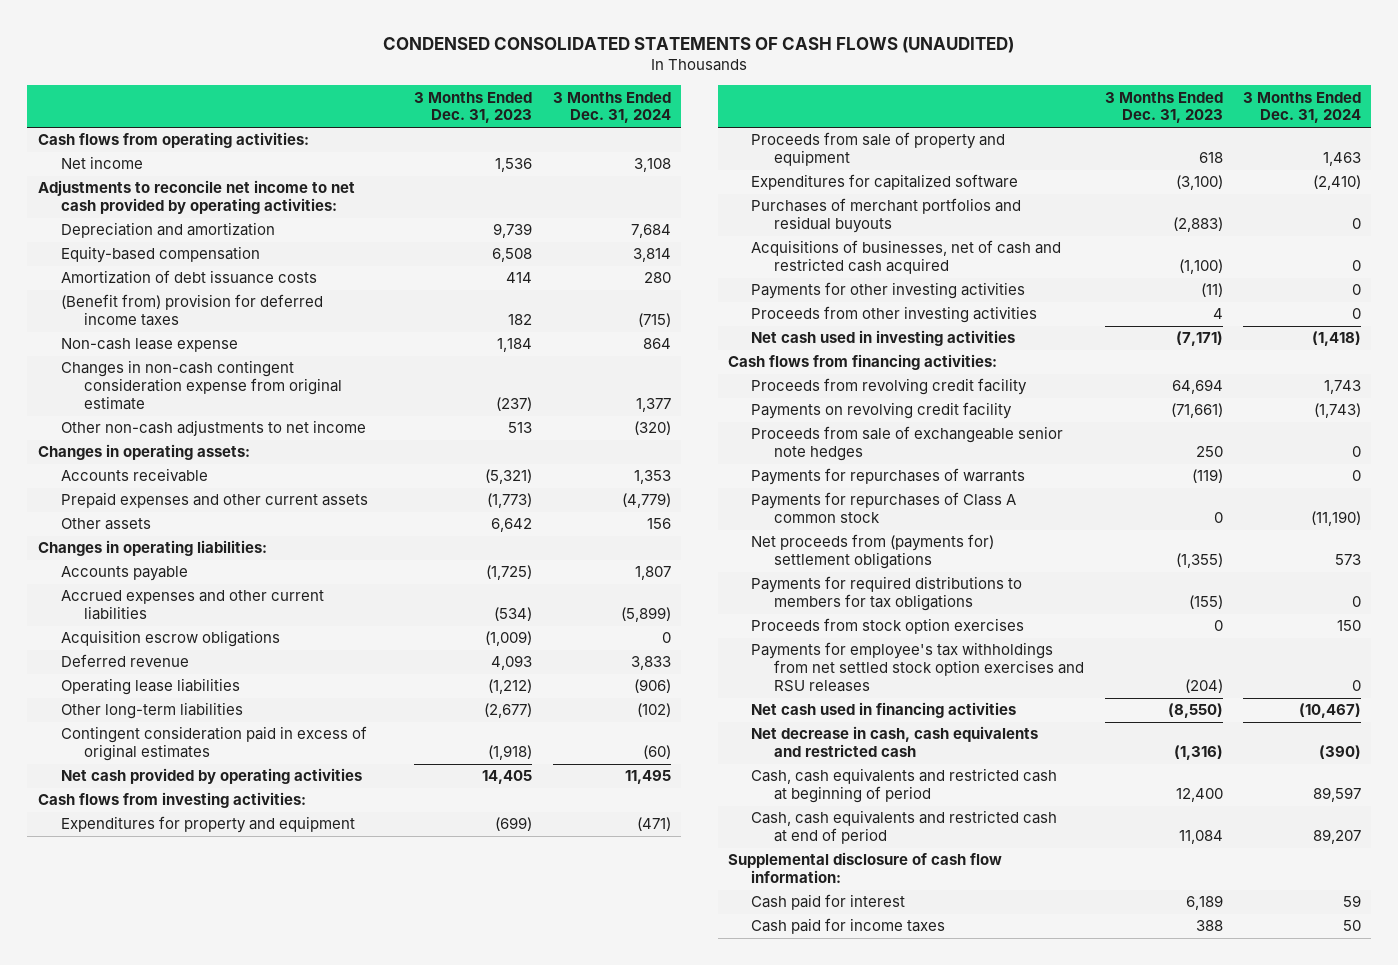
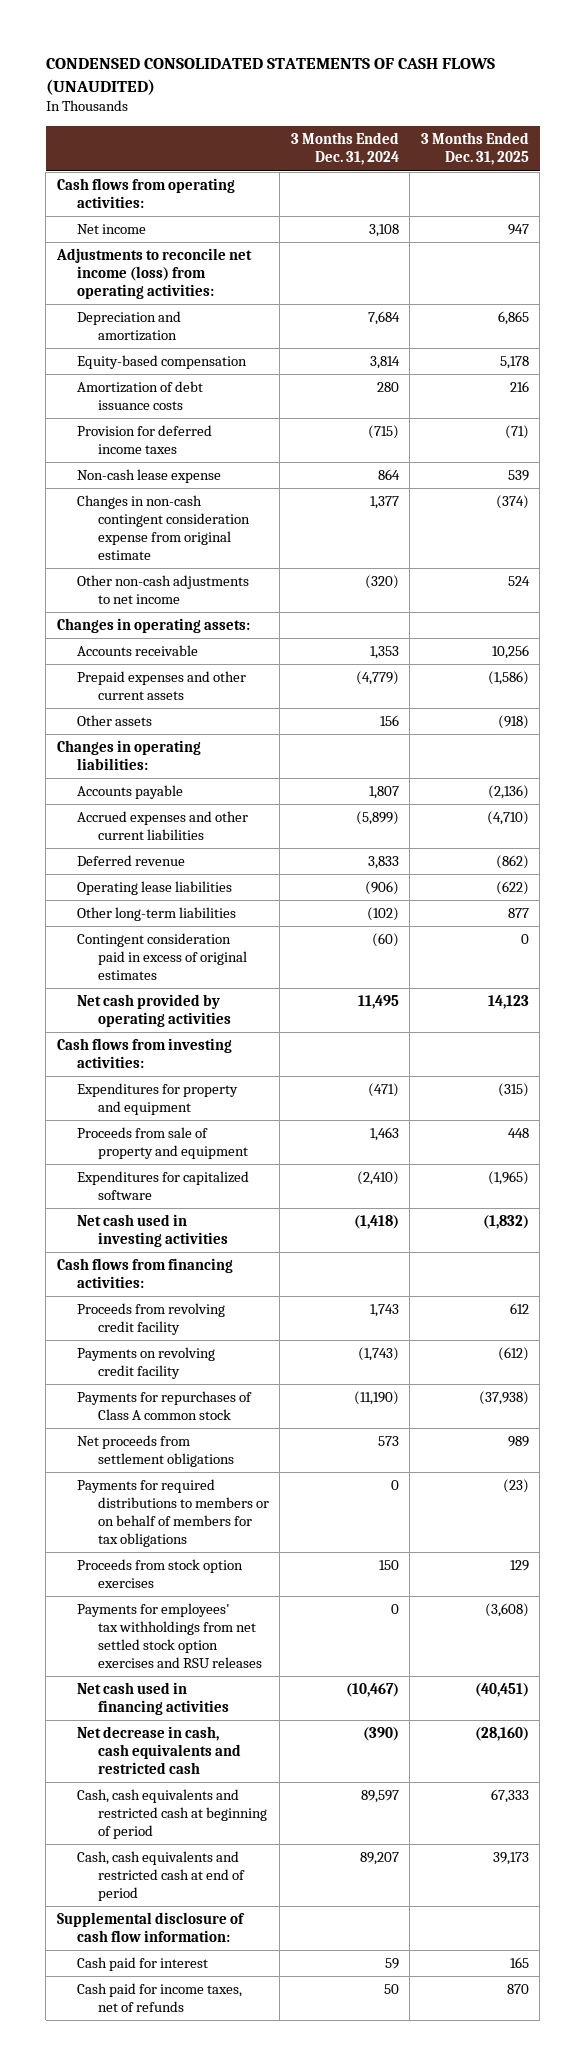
[414,91,533,124] 3 Months Ended Dec. 31, 2023 -> none
none -> [420,132,529,166] 3 Months Ended Dec. 31, 2025
[37,180,355,215] Adjustments to reconcile net income to net cash provided by operating activities: -> [55,248,252,300] Adjustments to reconcile net income (loss) from operating activities:
[60,294,323,327] (Benefit from) provision for deferred income taxes -> [77,425,213,455] Provision for deferred income taxes
[60,630,280,648] Acquisition escrow obligations -> none
[751,198,1022,234] Purchases of merchant portfolios and residual buyouts -> none
[751,240,1062,275] Acquisitions of businesses, net of cash and restricted cash acquired -> none
[751,282,1026,300] Payments for other investing activities -> none
[751,306,1038,324] Proceeds from other investing activities -> none
[751,426,1064,462] Proceeds from sale of exchangeable senior note hedges -> none
[751,468,1026,486] Payments for repurchases of warrants -> none
[751,534,995,570] Net proceeds from (payments for) settlement obligations -> [77,1435,234,1468] Net proceeds from settlement obligations
[751,576,1023,612] Payments for required distributions to members for tax obligations -> [77,1479,269,1548] Payments for required distributions to members or on behalf of members for tax obligations
[751,642,1085,693] Payments for employee's tax withholdings from net settled stock option exercises and RSU releases -> [77,1603,262,1669] Payments for employees' tax withholdings from net settled stock option exercises and RSU releases
[751,918,946,935] Cash paid for income taxes -> [77,1983,243,2013] Cash paid for income taxes, net of refunds

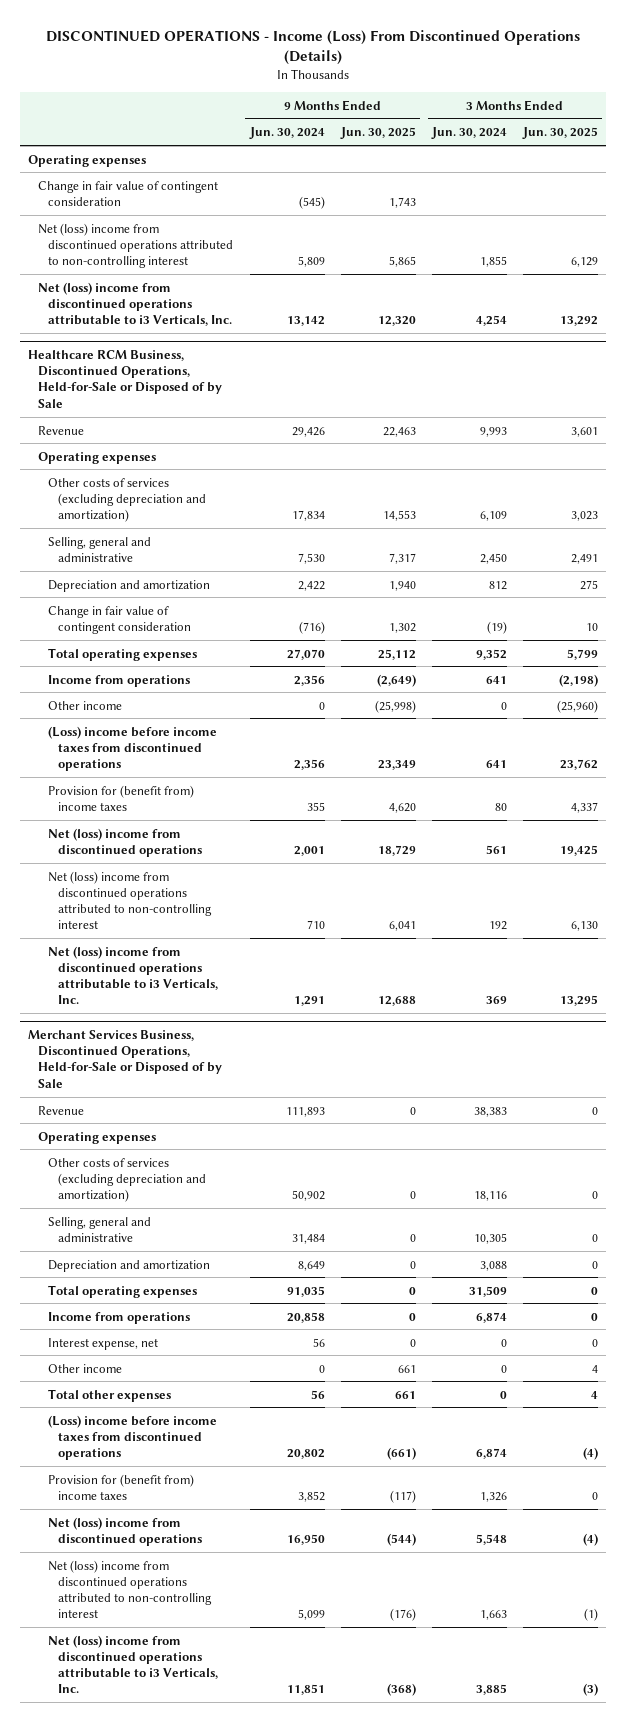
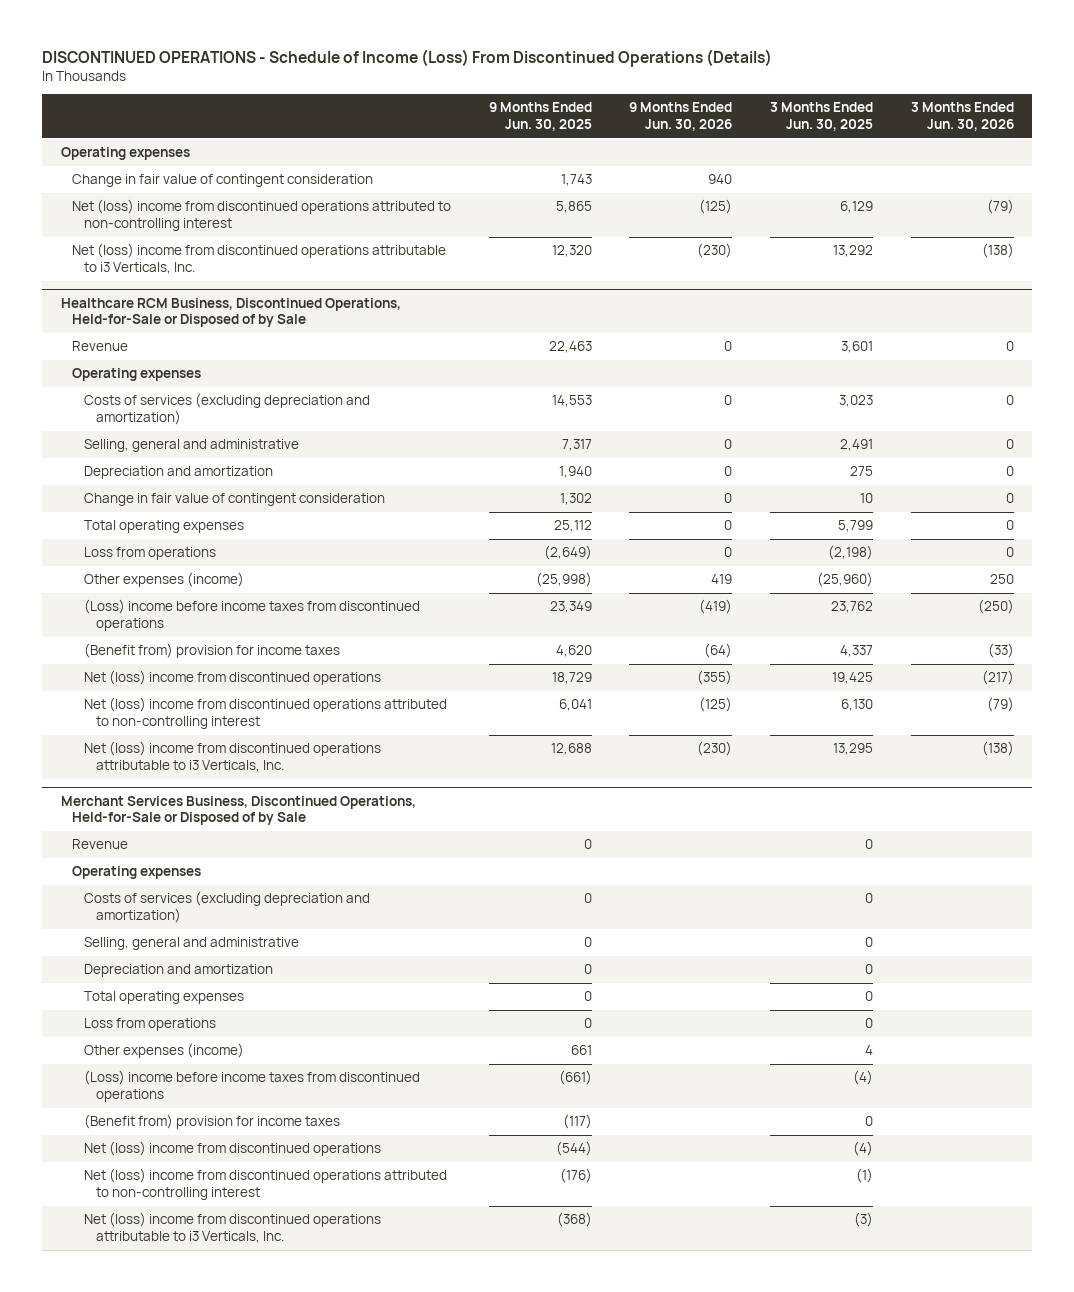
[46,29,581,66] DISCONTINUED OPERATIONS - Income (Loss) From Discontinued Operations (Details) -> [41,48,772,67] DISCONTINUED OPERATIONS - Schedule of Income (Loss) From Discontinued Operations (Details)
[248,127,325,140] Jun. 30, 2024 -> none
[430,127,507,140] Jun. 30, 2024 -> none
none -> [629,102,733,131] 9 Months Ended Jun. 30, 2026
none -> [910,102,1014,131] 3 Months Ended Jun. 30, 2026
[48,477,207,523] Other costs of services (excluding depreciation and amortization) -> [83,393,370,426] Costs of services (excluding depreciation and amortization)
[48,674,191,687] Income from operations -> [83,547,216,561] Loss from operations
[48,700,123,710] Other income -> [83,572,244,588] Other expenses (income)
[48,784,195,811] Provision for (benefit from) income taxes -> [83,643,340,659] (Benefit from) provision for income taxes
[48,1157,207,1203] Other costs of services (excluding depreciation and amortization) -> [83,891,370,924] Costs of services (excluding depreciation and amortization)
[48,1337,159,1350] Interest expense, net -> none
[48,1388,172,1402] Total other expenses -> none
[48,1311,191,1324] Income from operations -> [83,1018,216,1032] Loss from operations
[48,1363,123,1373] Other income -> [83,1043,244,1059] Other expenses (income)
[48,1473,195,1500] Provision for (benefit from) income taxes -> [83,1114,340,1130] (Benefit from) provision for income taxes

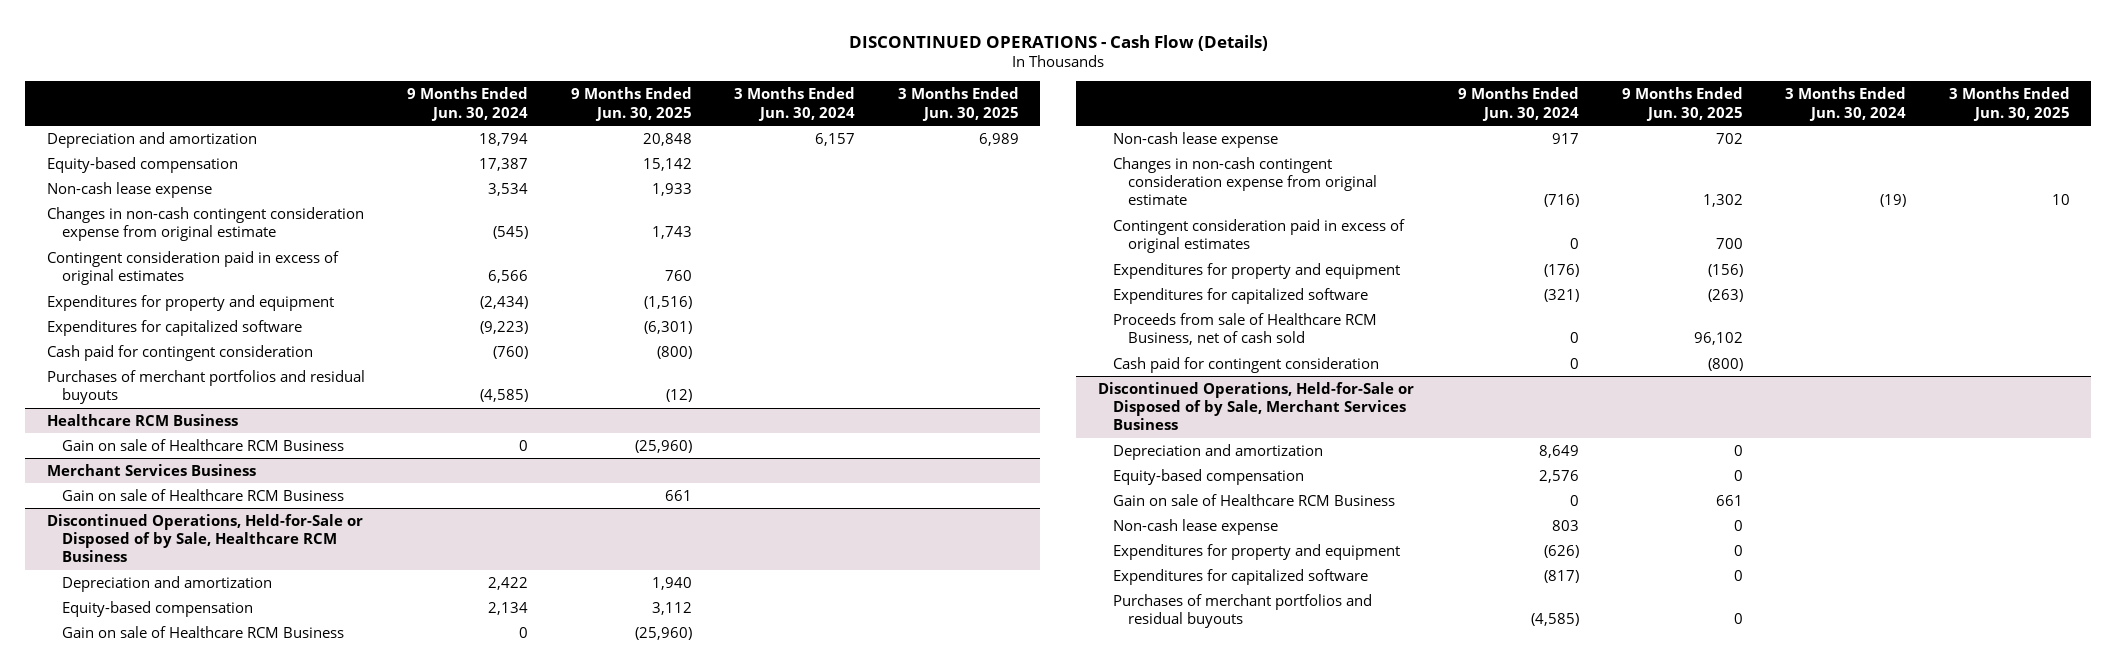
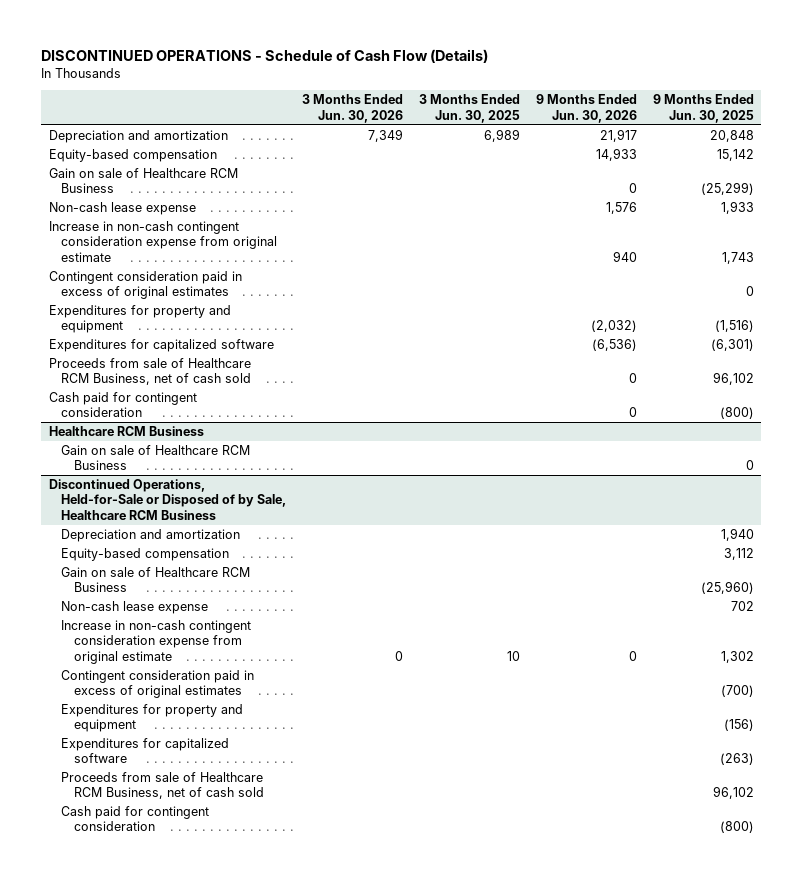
[849,34,1269,51] DISCONTINUED OPERATIONS - Cash Flow (Details) -> [40,48,488,63] DISCONTINUED OPERATIONS - Schedule of Cash Flow (Details)
[407,87,529,121] 9 Months Ended Jun. 30, 2024 -> none
[734,87,856,121] 3 Months Ended Jun. 30, 2024 -> none
none -> [302,94,404,123] 3 Months Ended Jun. 30, 2026
none -> [535,94,637,123] 9 Months Ended Jun. 30, 2026
none -> [48,167,238,194] Gain on sale of Healthcare RCM Business
[46,206,364,242] Changes in non-cash contingent consideration expense from original estimate -> [48,220,278,263] Increase in non-cash contingent consideration expense from original estimate
[664,270,692,282] 760 -> [745,286,754,297] 0
none -> [48,357,252,386] Proceeds from sale of Healthcare RCM Business, net of cash sold
[46,369,365,405] Purchases of merchant portfolios and residual buyouts -> none
[46,463,256,476] Merchant Services Business -> none
[61,488,344,501] Gain on sale of Healthcare RCM Business -> none
[634,439,692,453] (25,960) -> [745,460,754,471] 0
[1112,156,1377,206] Changes in non-cash contingent consideration expense from original estimate -> [61,619,252,665] Increase in non-cash contingent consideration expense from original estimate
[1715,238,1743,250] 700 -> [720,685,754,698] (700)
[1097,381,1414,431] Discontinued Operations, Held-for-Sale or Disposed of by Sale, Merchant Services Business -> none
[1112,443,1323,460] Depreciation and amortization -> none
[1112,468,1304,485] Equity-based compensation -> none
[1112,493,1395,506] Gain on sale of Healthcare RCM Business -> none
[1112,518,1278,535] Non-cash lease expense -> none
[1112,543,1400,560] Expenditures for property and equipment -> none
[1112,568,1368,585] Expenditures for capitalized software -> none
[1112,593,1372,629] Purchases of merchant portfolios and residual buyouts -> none

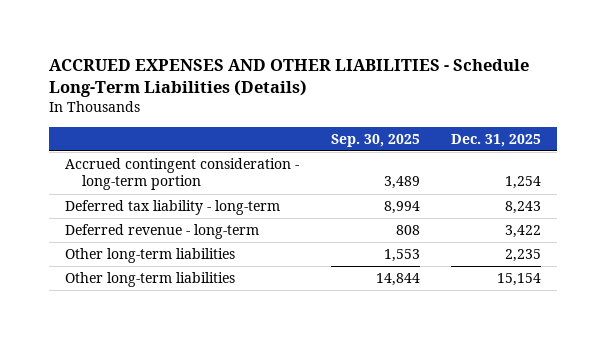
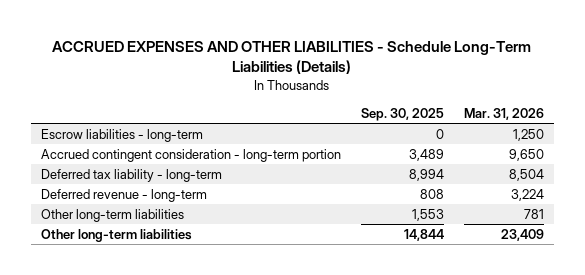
[451,133,542,147] Dec. 31, 2025 -> none
none -> [463,107,544,120] Mar. 31, 2026
none -> [41,128,204,142] Escrow liabilities - long-term

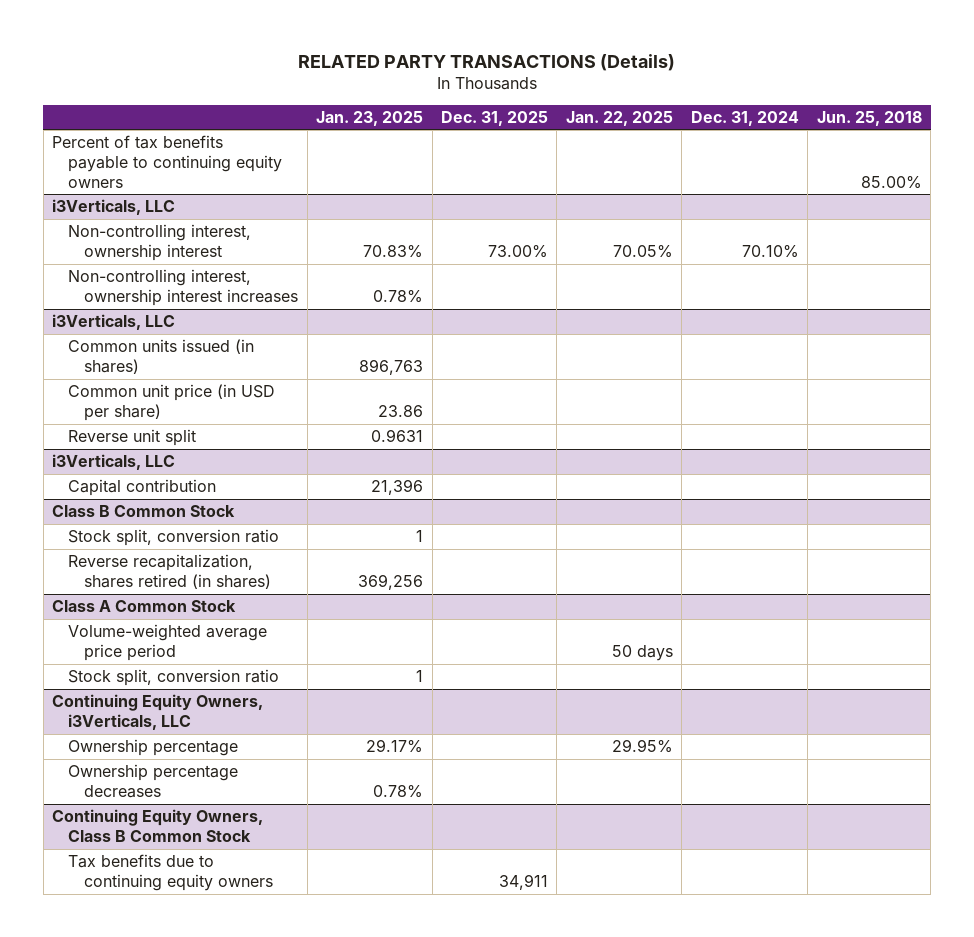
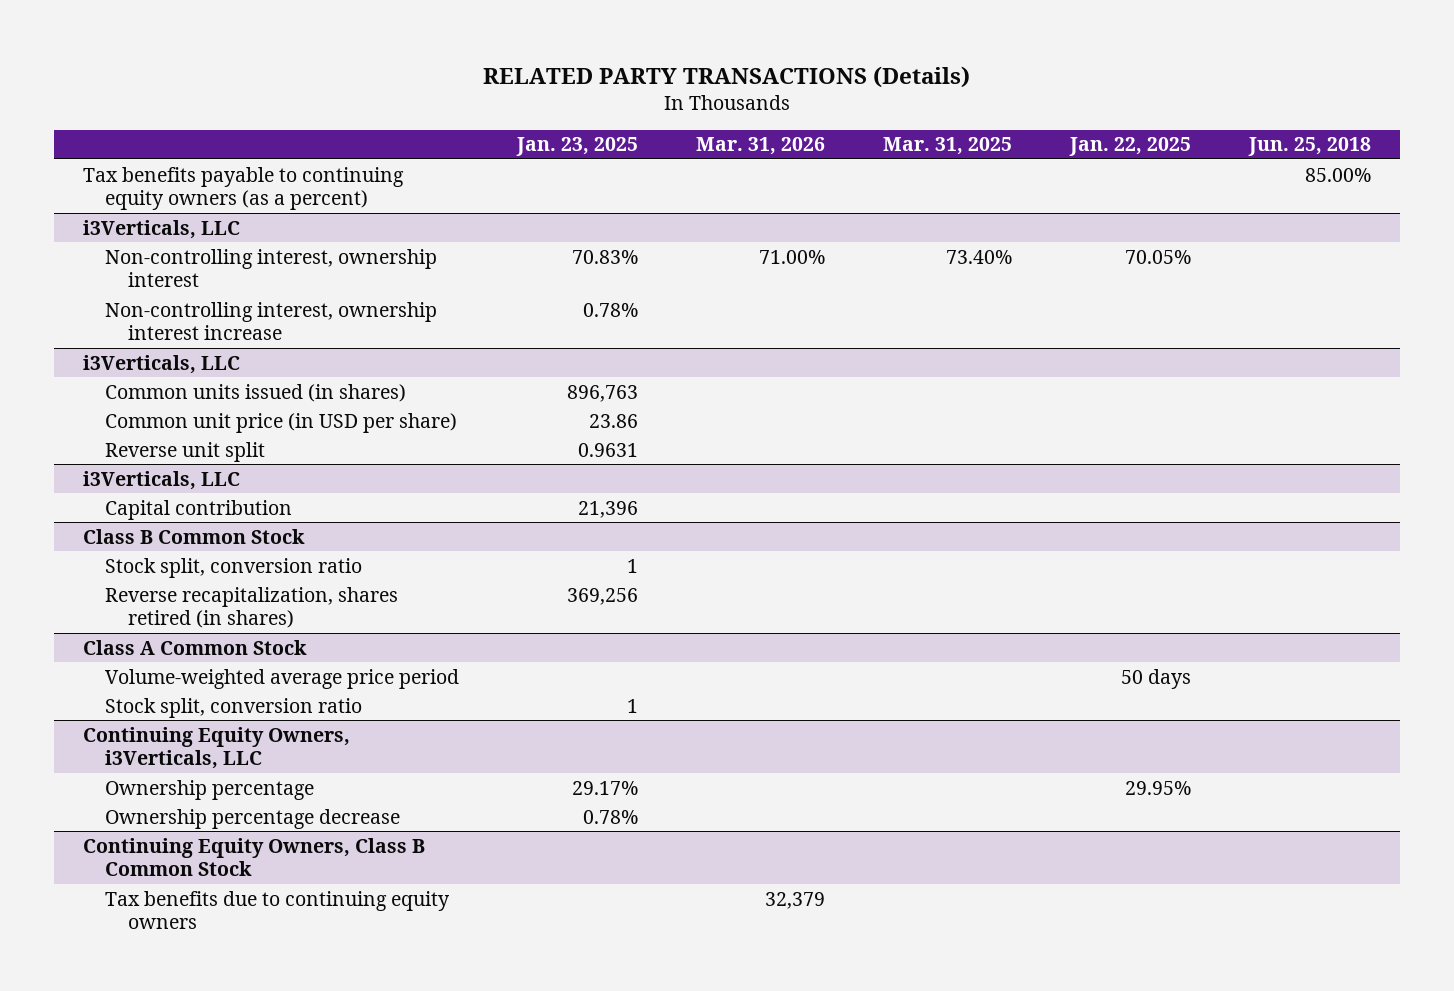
[440,110,548,126] Dec. 31, 2025 -> none
[690,110,799,126] Dec. 31, 2024 -> none
none -> [696,137,826,156] Mar. 31, 2026
none -> [883,137,1013,156] Mar. 31, 2025
[52,135,283,188] Percent of tax benefits payable to continuing equity owners -> [82,166,404,211] Tax benefits payable to continuing equity owners (as a percent)
[68,269,299,306] Non-controlling interest, ownership interest increases -> [105,301,438,341] Non-controlling interest, ownership interest increase
[68,764,239,798] Ownership percentage decreases -> [105,808,401,829] Ownership percentage decrease

